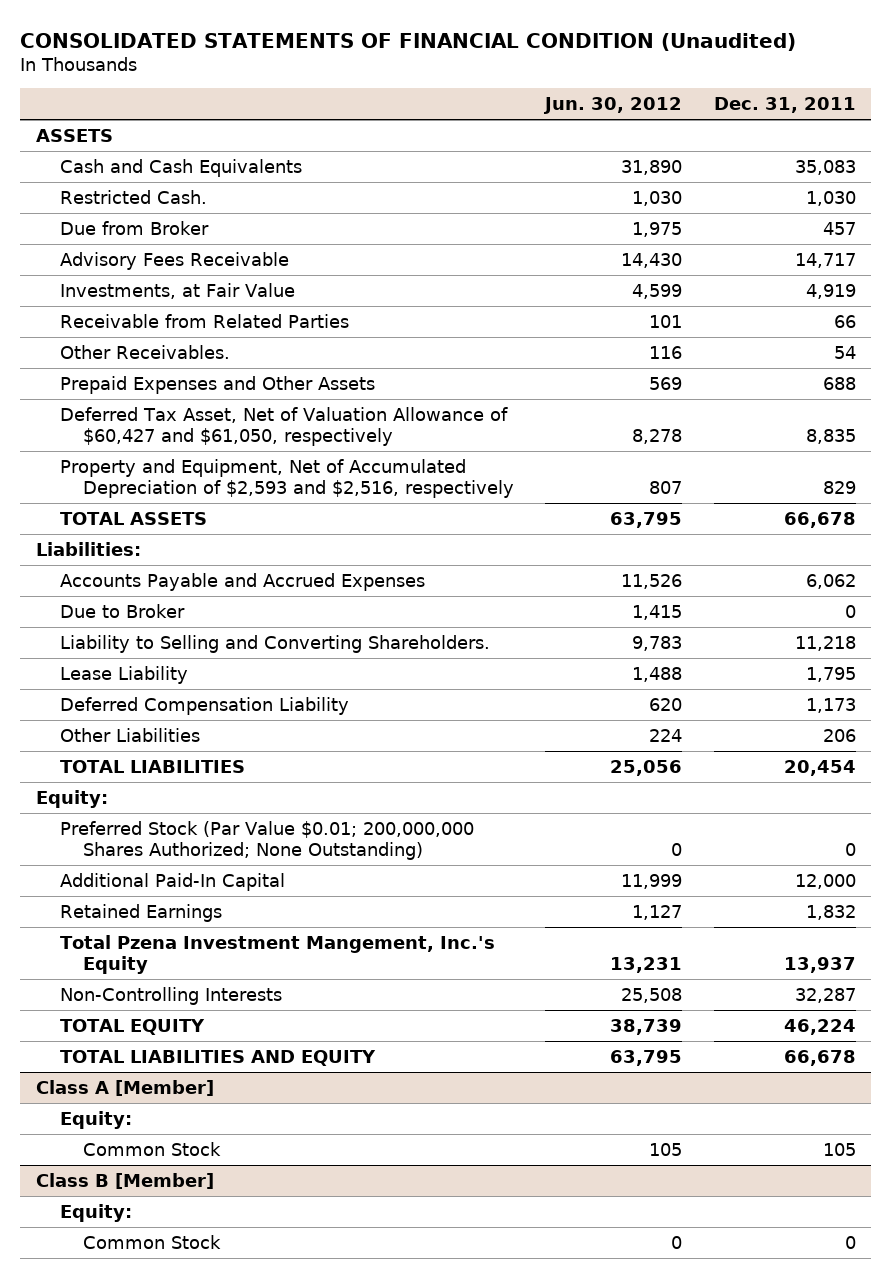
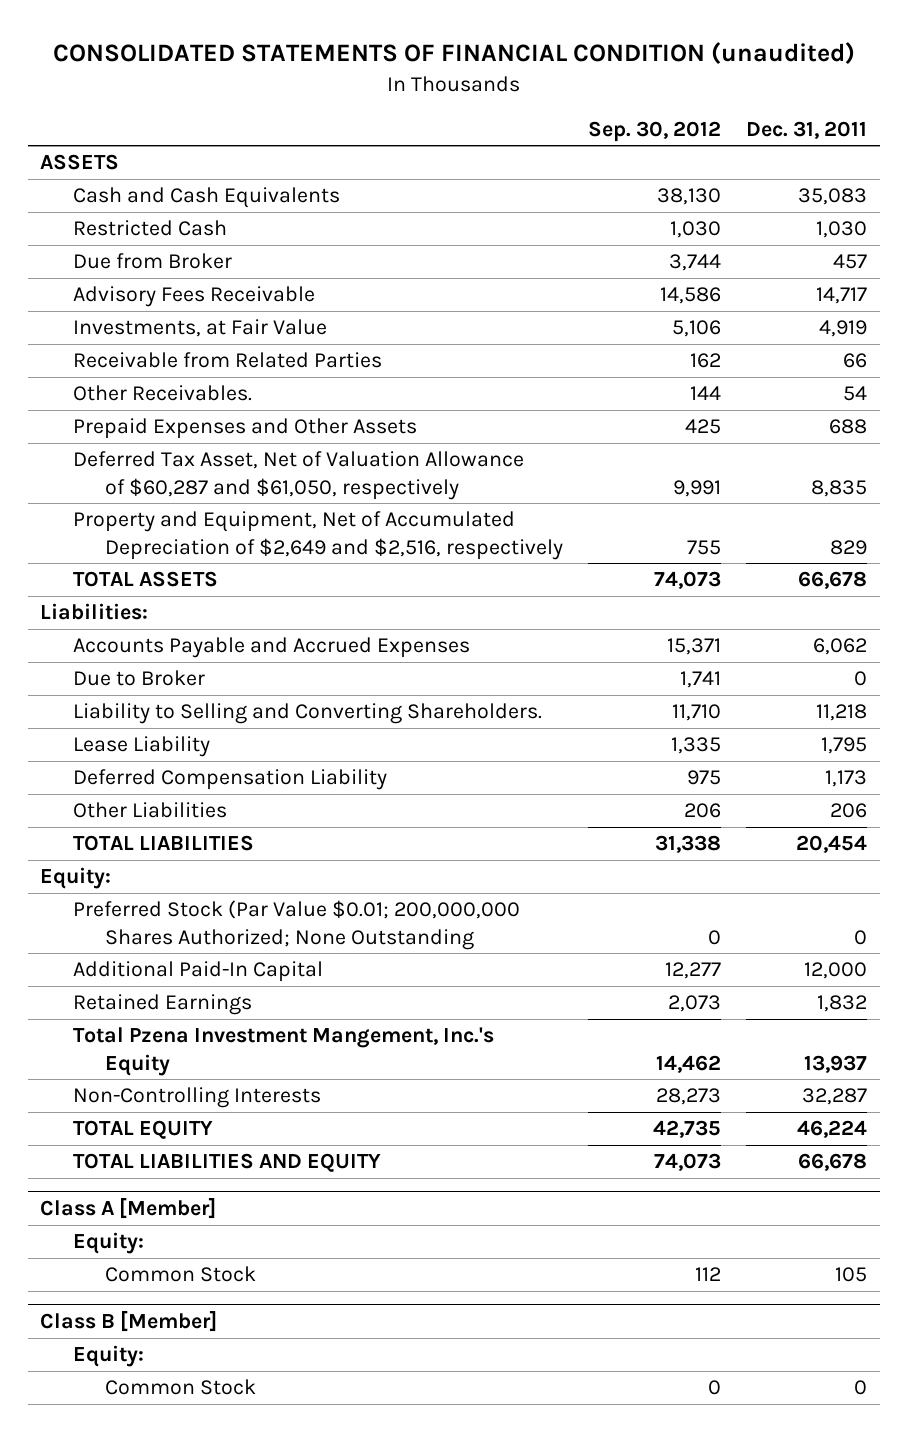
[20,32,797,51] CONSOLIDATED STATEMENTS OF FINANCIAL CONDITION (Unaudited) -> [52,42,855,65] CONSOLIDATED STATEMENTS OF FINANCIAL CONDITION (unaudited)
[543,97,683,115] Jun. 30, 2012 -> none
none -> [588,120,722,142] Sep. 30, 2012
[59,189,207,204] Restricted Cash. -> [72,220,227,237] Restricted Cash
[59,406,508,446] Deferred Tax Asset, Net of Valuation Allowance of $60,427 and $61,050, respectively -> [72,451,524,500] Deferred Tax Asset, Net of Valuation Allowance of $60,287 and $61,050, respectively
[59,458,515,498] Property and Equipment, Net of Accumulated Depreciation of $2,593 and $2,516, respectively -> [72,511,564,560] Property and Equipment, Net of Accumulated Depreciation of $2,649 and $2,516, respectively
[59,820,474,860] Preferred Stock (Par Value $0.01; 200,000,000 Shares Authorized; None Outstanding) -> [72,900,520,950] Preferred Stock (Par Value $0.01; 200,000,000 Shares Authorized; None Outstanding

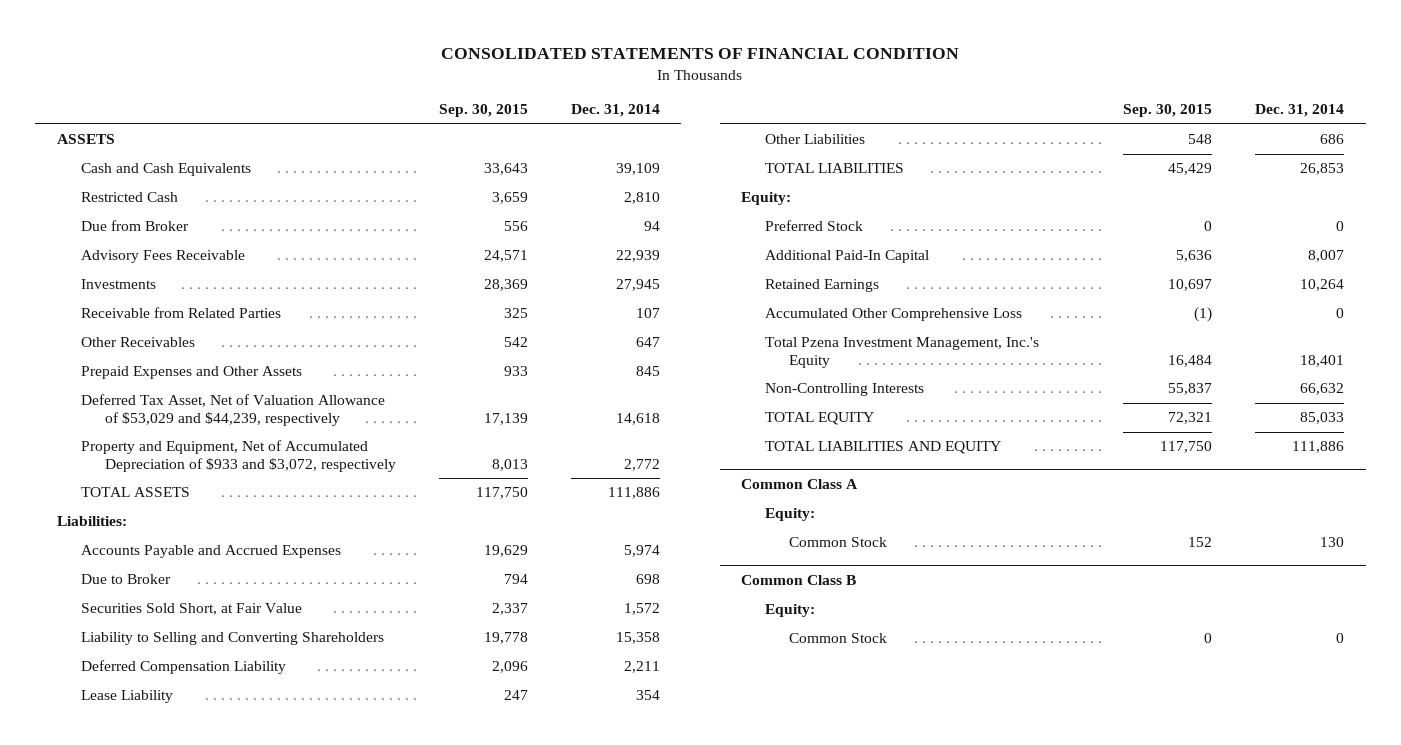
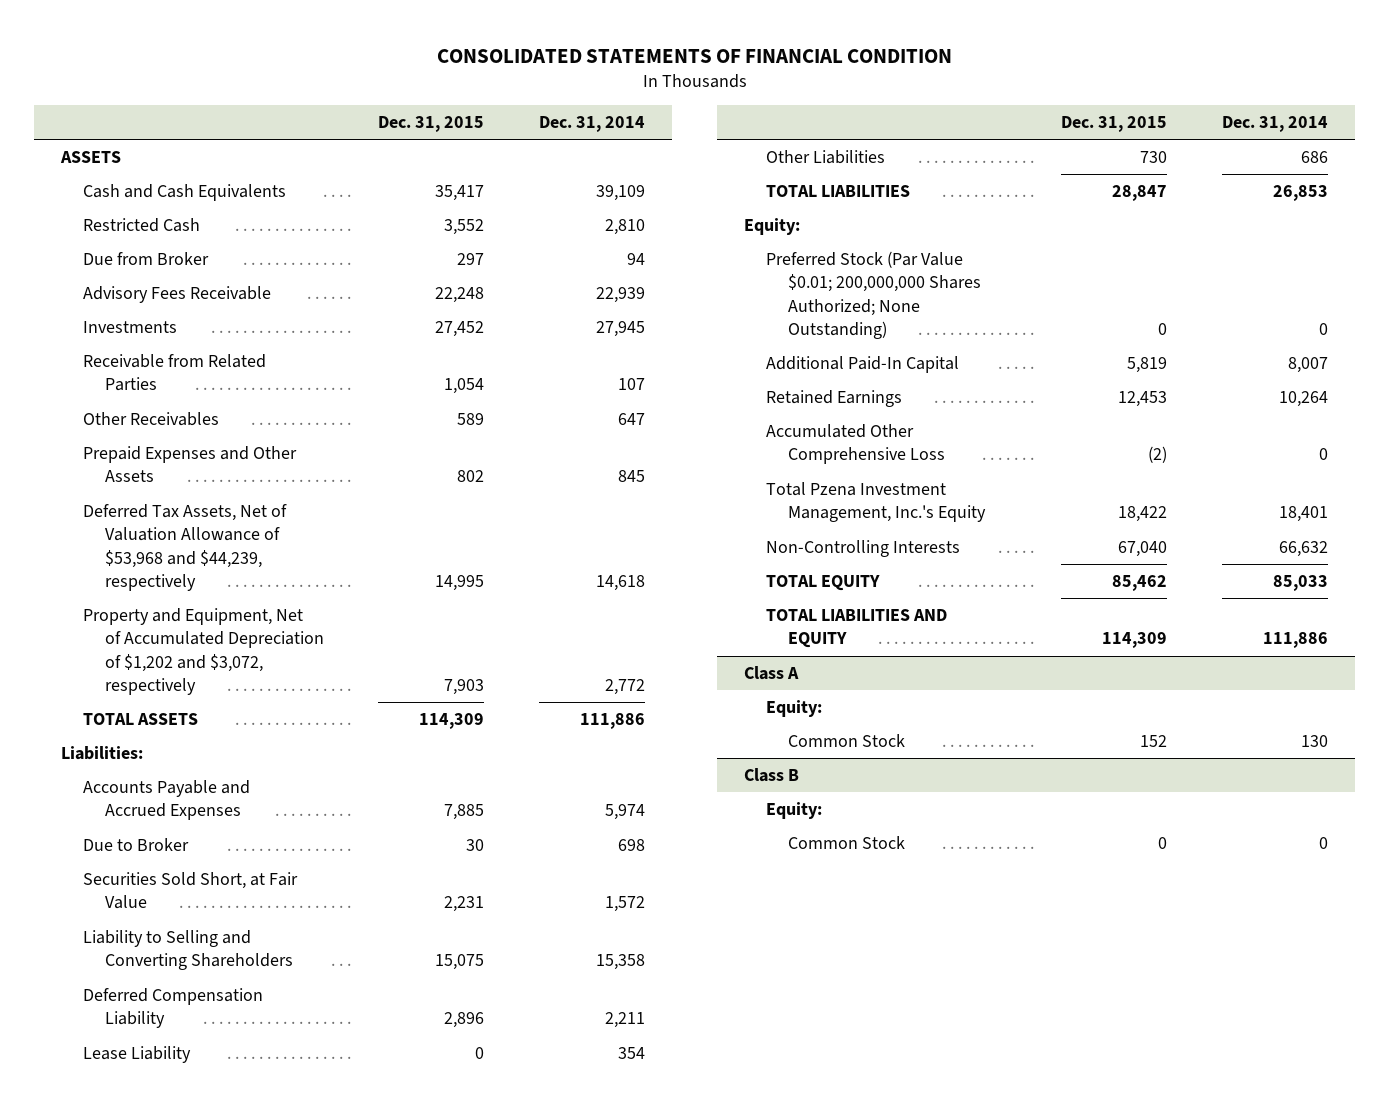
[438,104,528,118] Sep. 30, 2015 -> none
none -> [378,116,485,133] Dec. 31, 2015
[80,394,385,426] Deferred Tax Asset, Net of Valuation Allowance of $53,029 and $44,239, respectively -> [83,504,288,592] Deferred Tax Assets, Net of Valuation Allowance of $53,968 and $44,239, respectively
[80,440,396,472] Property and Equipment, Net of Accumulated Depreciation of $933 and $3,072, respectively -> [83,608,325,696] Property and Equipment, Net of Accumulated Depreciation of $1,202 and $3,072, respectively
[765,220,864,232] Preferred Stock -> [766,251,982,340] Preferred Stock (Par Value $0.01; 200,000,000 Shares Authorized; None Outstanding)
[741,479,859,490] Common Class A -> [744,666,800,681] Class A
[741,575,857,586] Common Class B -> [744,768,800,783] Class B

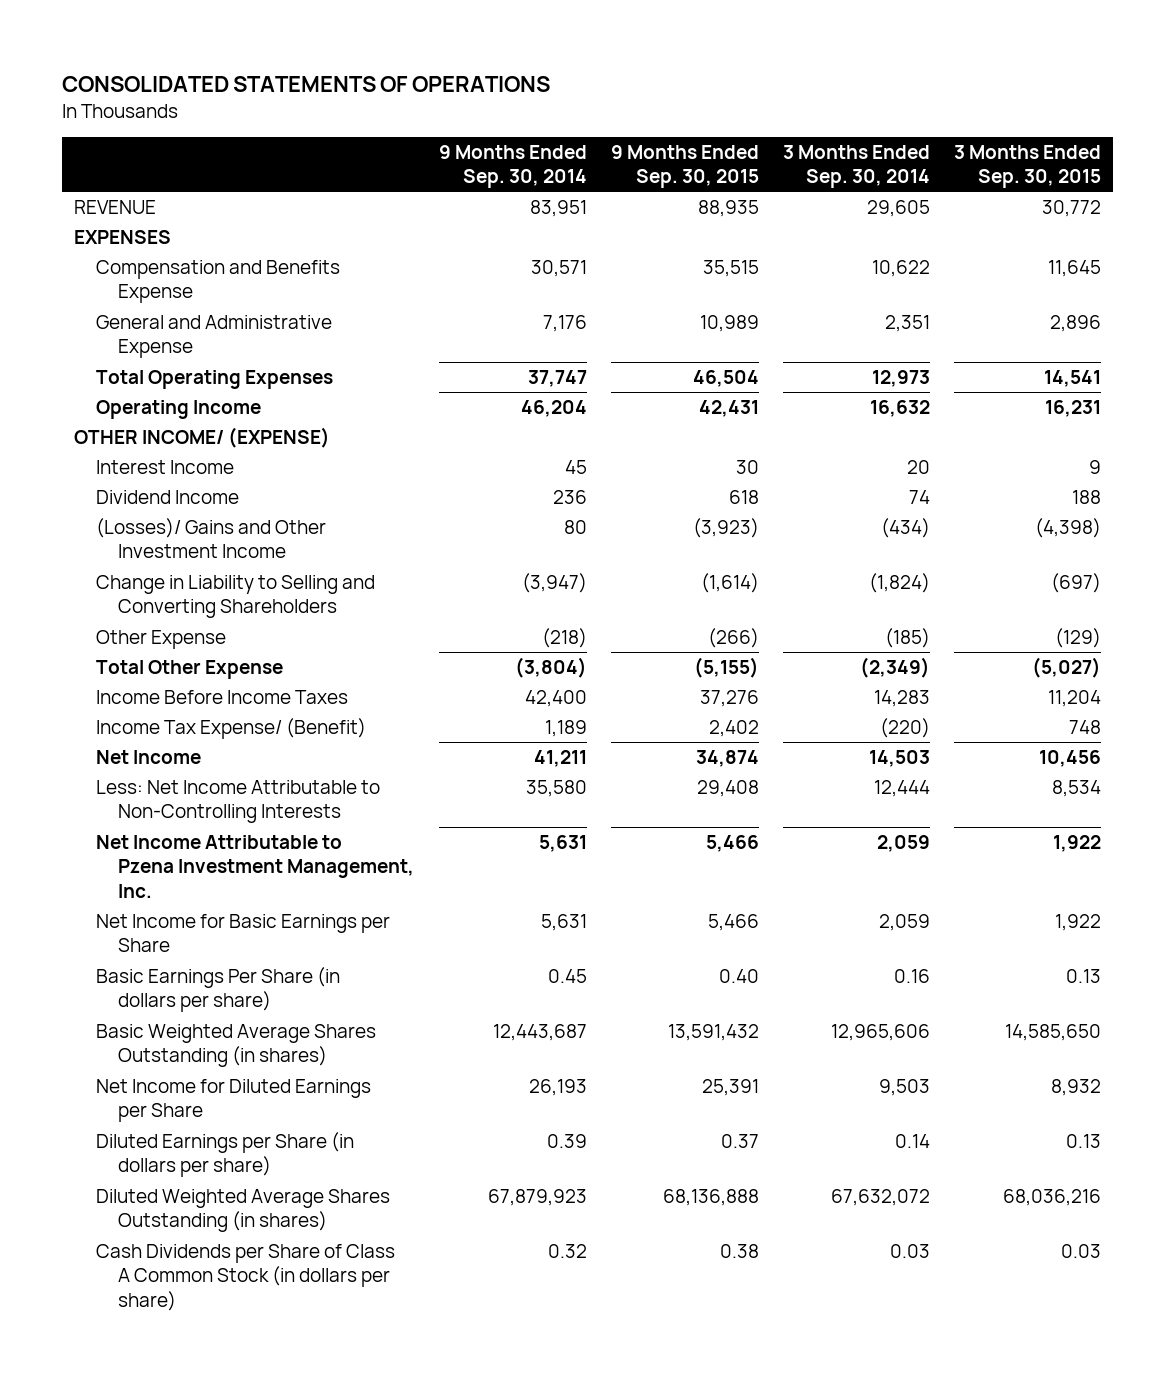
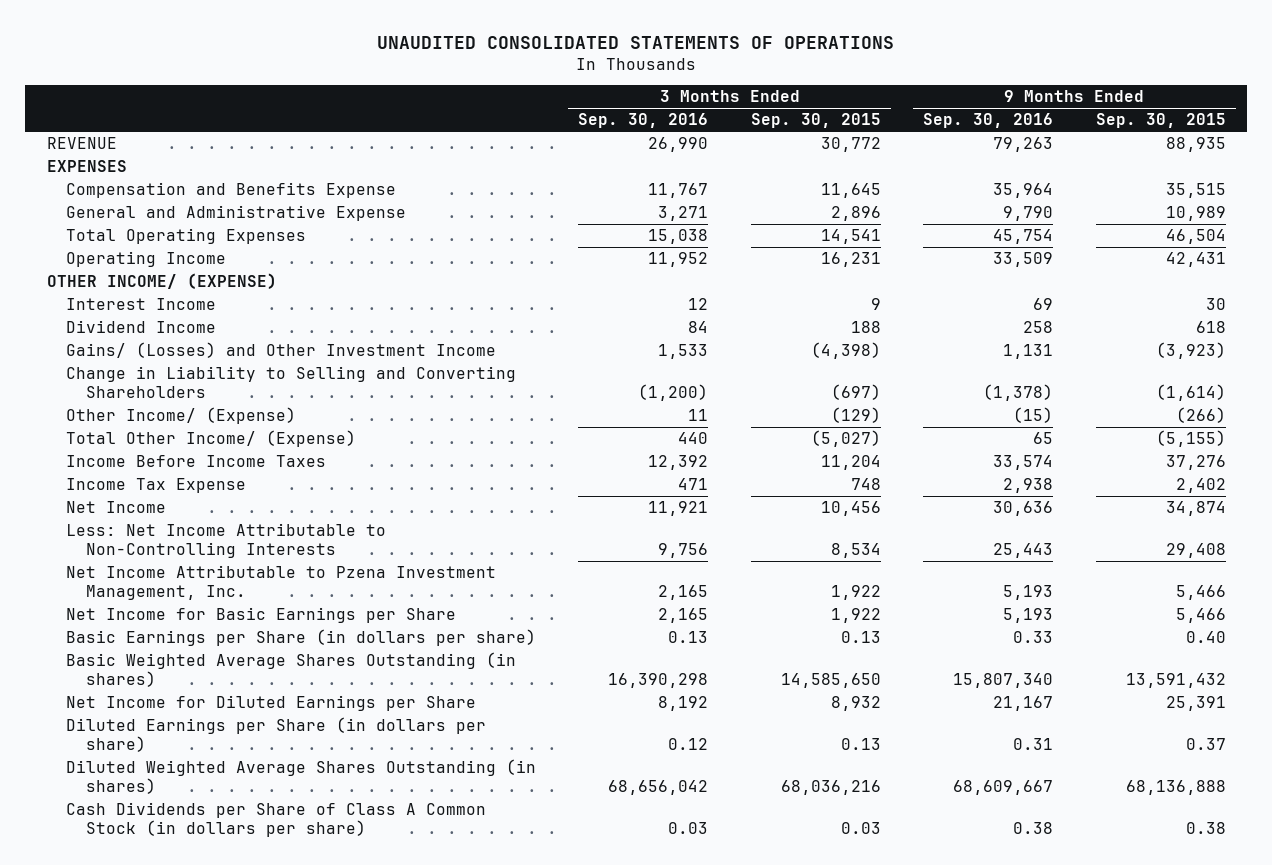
[62,75,551,92] CONSOLIDATED STATEMENTS OF OPERATIONS -> [377,36,895,50] UNAUDITED CONSOLIDATED STATEMENTS OF OPERATIONS
[438,144,587,188] 9 Months Ended Sep. 30, 2014 -> none
[782,144,930,188] 3 Months Ended Sep. 30, 2014 -> none
none -> [578,113,709,129] Sep. 30, 2016
none -> [923,113,1054,129] Sep. 30, 2016
[96,518,327,559] (Losses)/ Gains and Other Investment Income -> [66,342,497,359] Gains/ (Losses) and Other Investment Income
[96,630,227,650] Other Expense -> [66,407,297,425] Other Income/ (Expense)
[96,660,284,680] Total Other Expense -> [66,430,357,448] Total Other Income/ (Expense)
[96,718,367,740] Income Tax Expense/ (Benefit) -> [66,478,247,494] Income Tax Expense
[96,967,341,1013] Basic Earnings Per Share (in dollars per share) -> [66,629,537,647] Basic Earnings per Share (in dollars per share)

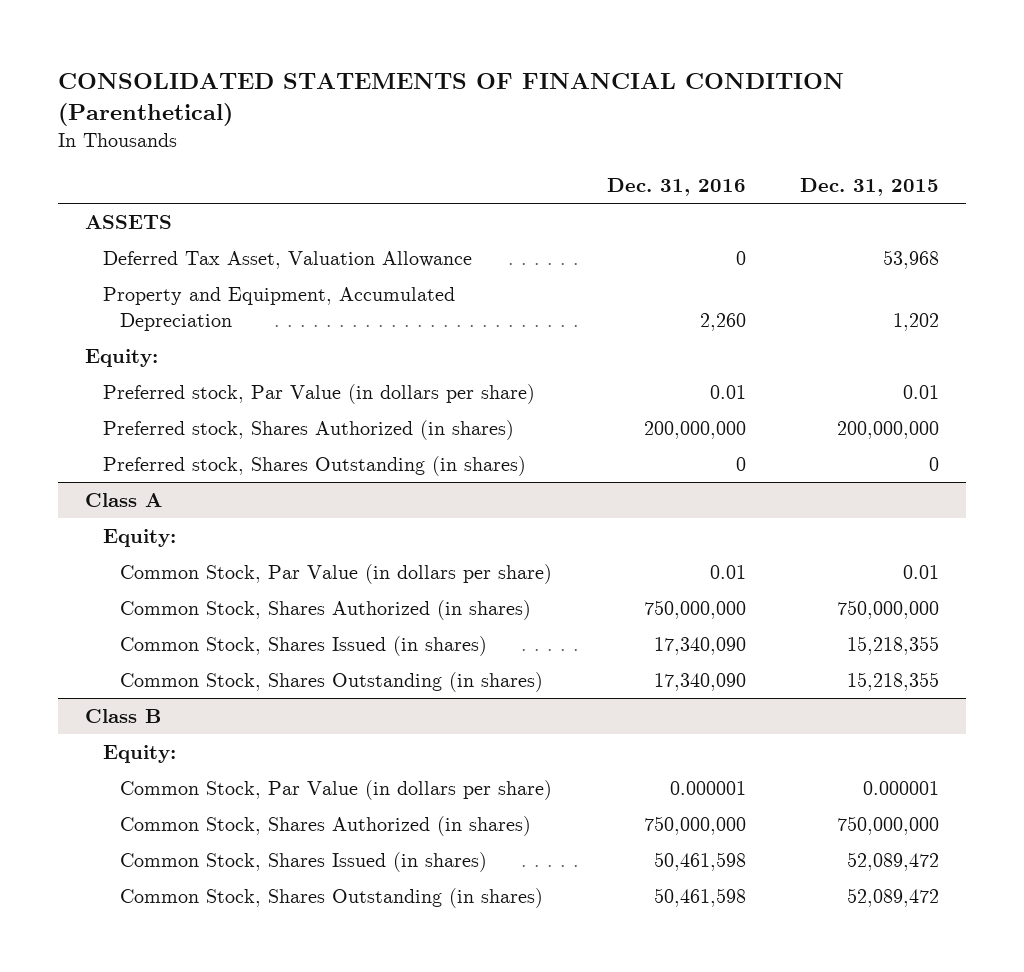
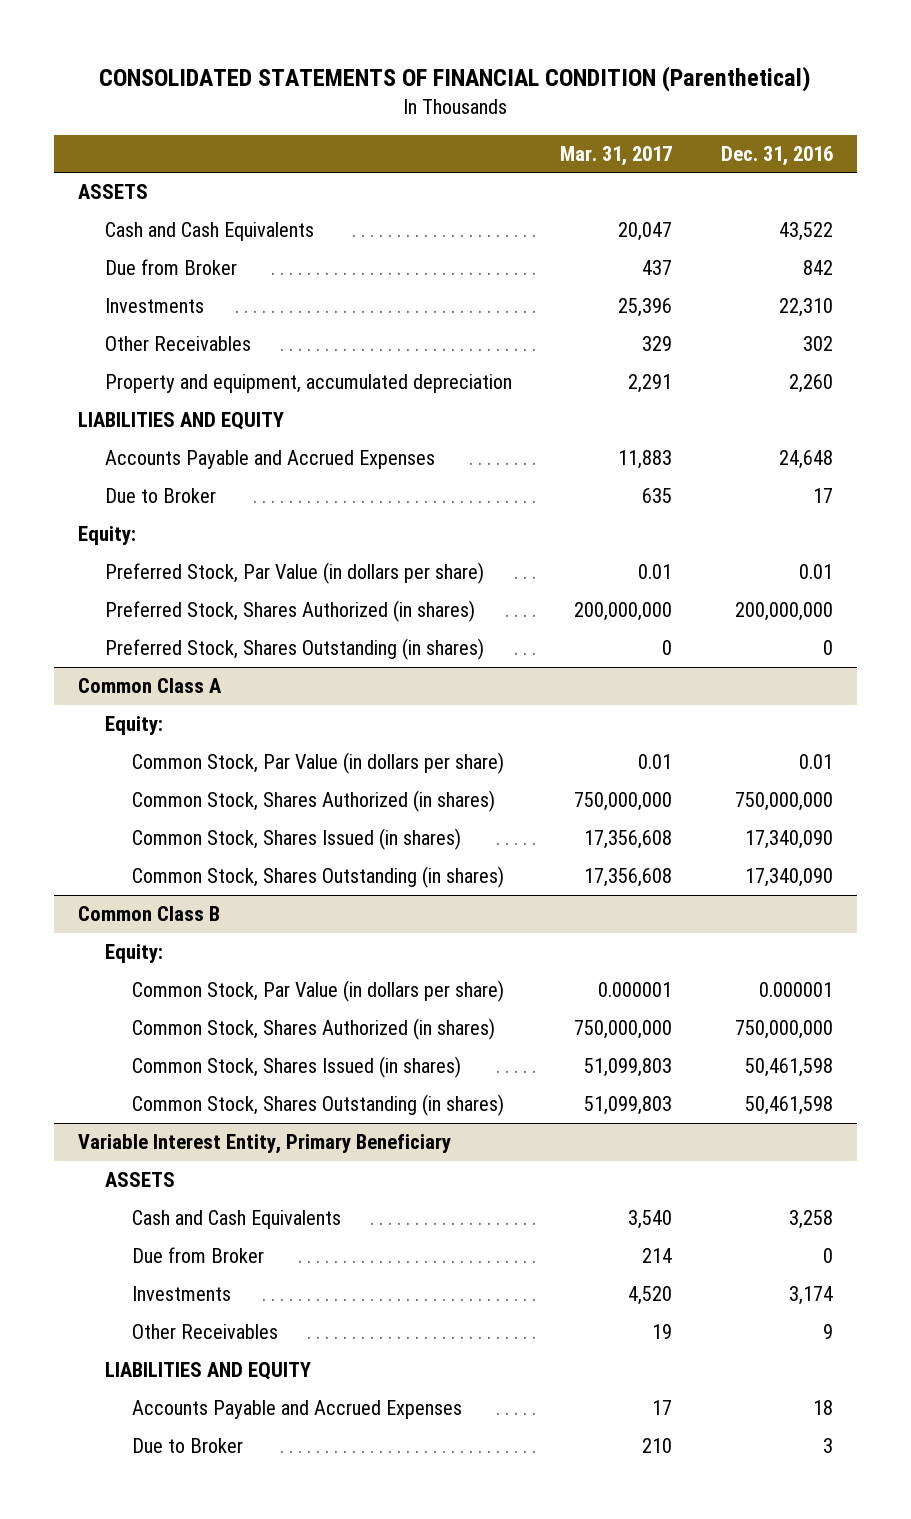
[800,178,940,197] Dec. 31, 2015 -> none
none -> [560,145,673,166] Mar. 31, 2017
[102,250,472,269] Deferred Tax Asset, Valuation Allowance -> none
none -> [104,222,314,242] Cash and Cash Equivalents
none -> [104,259,237,276] Due from Broker
none -> [104,298,204,314] Investments
none -> [104,336,251,352] Other Receivables
[102,286,455,331] Property and Equipment, Accumulated Depreciation -> [104,374,512,394] Property and equipment, accumulated depreciation
none -> [78,412,285,431] LIABILITIES AND EQUITY
none -> [104,450,435,470] Accounts Payable and Accrued Expenses
none -> [104,488,216,504] Due to Broker
[102,383,535,404] Preferred stock, Par Value (in dollars per share) -> [104,562,484,585] Preferred Stock, Par Value (in dollars per share)
[102,419,514,440] Preferred stock, Shares Authorized (in shares) -> [104,600,475,623] Preferred Stock, Shares Authorized (in shares)
[102,455,526,476] Preferred stock, Shares Outstanding (in shares) -> [104,638,484,661] Preferred Stock, Shares Outstanding (in shares)
[84,492,162,507] Class A -> [78,678,223,694] Common Class A
[84,708,161,723] Class B -> [78,906,221,922] Common Class B
none -> [78,1134,452,1155] Variable Interest Entity, Primary Beneficiary
none -> [104,1172,175,1188] ASSETS
none -> [131,1210,341,1230] Cash and Cash Equivalents
none -> [131,1247,264,1264] Due from Broker
none -> [131,1286,231,1302] Investments
none -> [131,1324,278,1340] Other Receivables
none -> [104,1362,311,1381] LIABILITIES AND EQUITY
none -> [131,1400,462,1420] Accounts Payable and Accrued Expenses
none -> [131,1438,243,1454] Due to Broker

